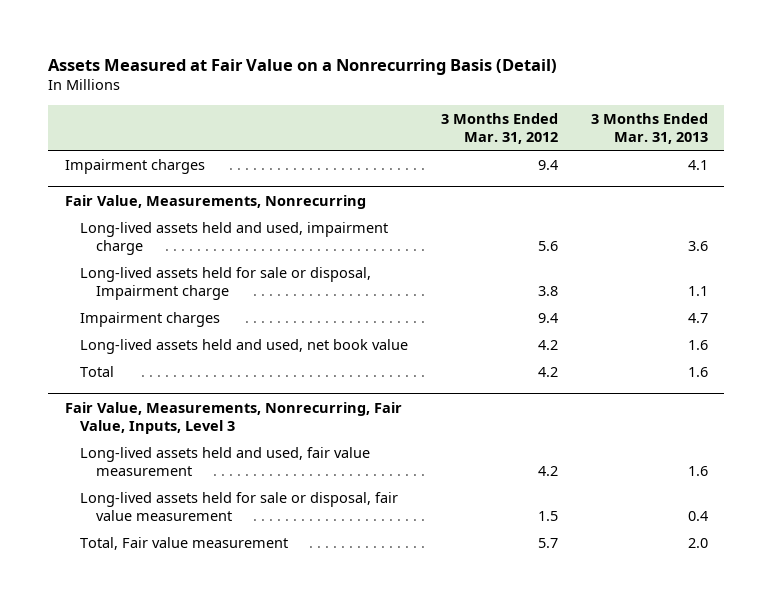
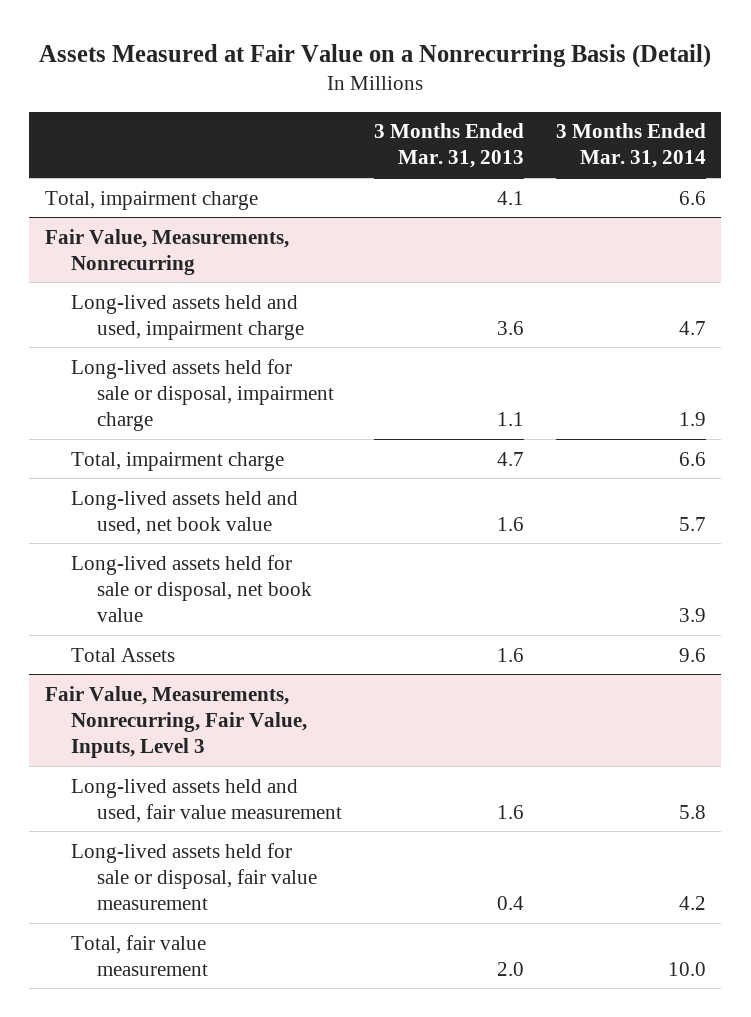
[440,112,558,144] 3 Months Ended Mar. 31, 2012 -> none
none -> [555,123,706,169] 3 Months Ended Mar. 31, 2014
[64,158,205,174] Impairment charges -> [44,190,258,210] Total, impairment charge
[80,266,372,300] Long-lived assets held for sale or disposal, Impairment charge -> [70,358,334,431] Long-lived assets held for sale or disposal, impairment charge
[80,311,221,327] Impairment charges -> [70,451,284,471] Total, impairment charge
none -> [70,554,312,622] Long-lived assets held for sale or disposal, net book value
[80,365,115,377] Total -> [70,647,175,662] Total Assets
[80,536,289,550] Total, Fair value measurement -> [70,934,208,976] Total, fair value measurement

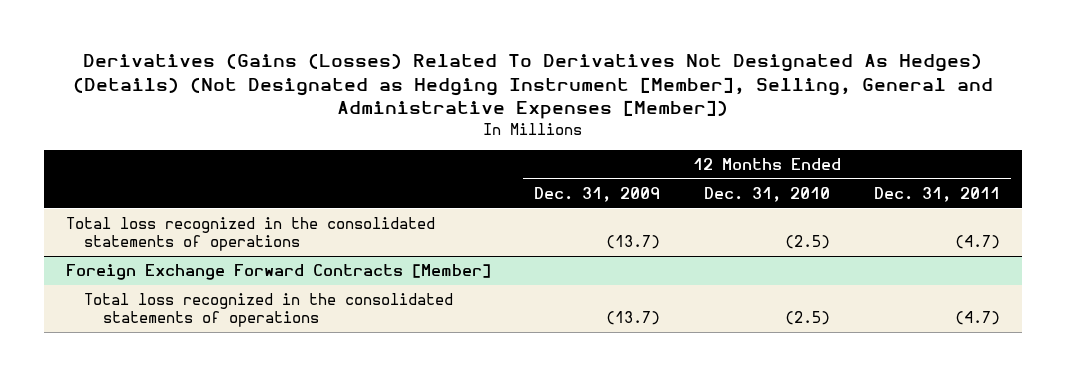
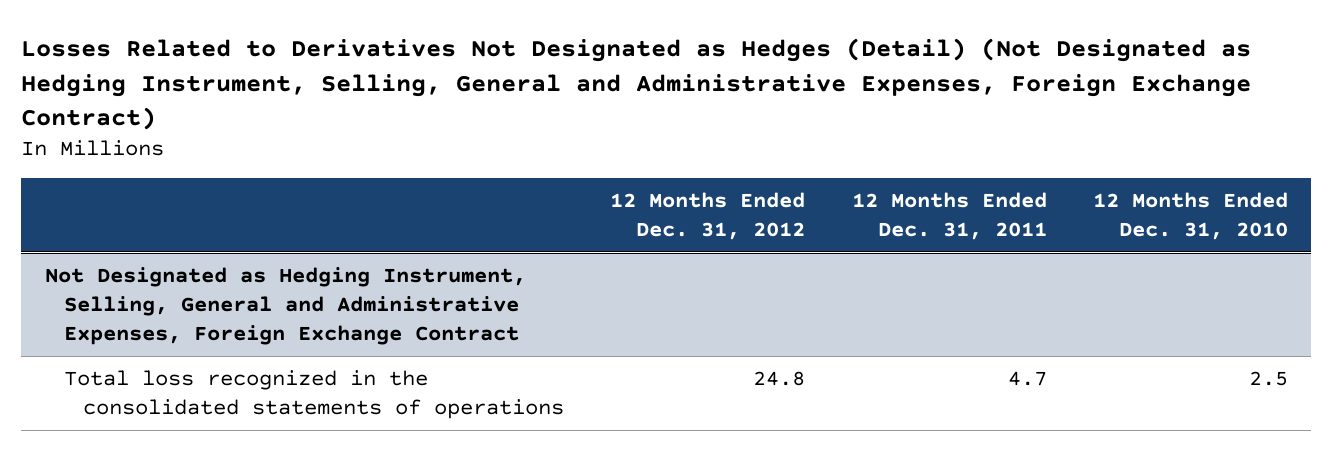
[72,53,993,120] Derivatives (Gains (Losses) Related To Derivatives Not Designated As Hedges) (Details) (Not Designated as Hedging Instrument [Member], Selling, General and Administrative Expenses [Member]) -> [21,38,1252,131] Losses Related to Derivatives Not Designated as Hedges (Detail) (Not Designated as Hedging Instrument, Selling, General and Administrative Expenses, Foreign Exchange Contract)
[534,186,661,202] Dec. 31, 2009 -> none
none -> [610,191,806,240] 12 Months Ended Dec. 31, 2012
[65,264,491,281] Foreign Exchange Forward Contracts [Member] -> none
[84,293,454,328] Total loss recognized in the consolidated statements of operations -> none
none -> [44,267,526,346] Not Designated as Hedging Instrument, Selling, General and Administrative Expenses, Foreign Exchange Contract
[785,235,831,250] (2.5) -> [1249,371,1289,387] 2.5
[955,235,1001,250] (4.7) -> [1007,371,1047,387] 4.7

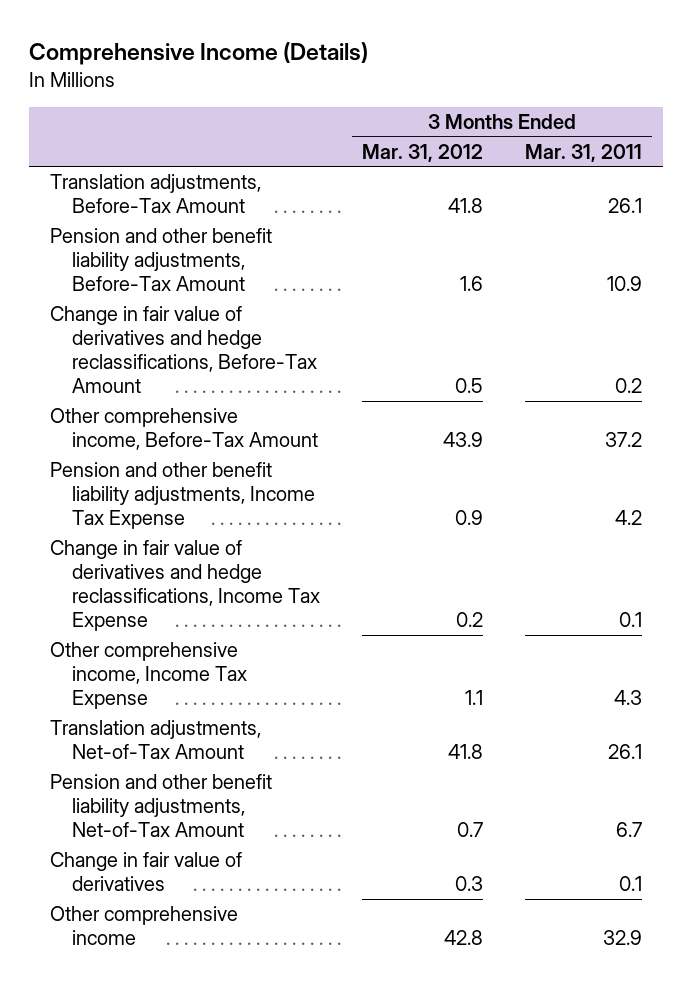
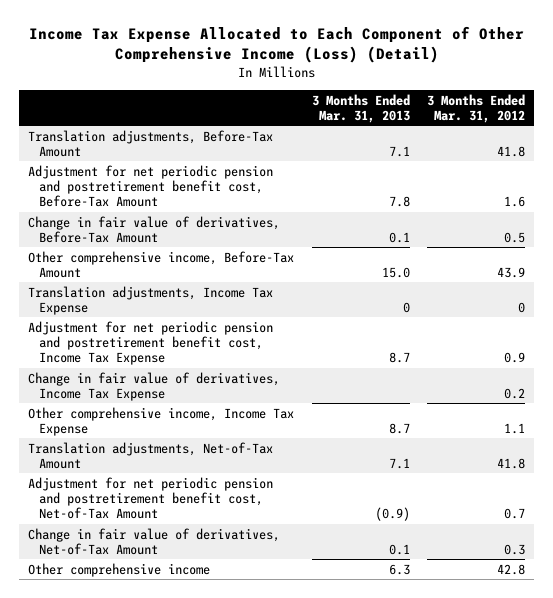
[29,42,369,66] Comprehensive Income (Details) -> [28,26,524,64] Income Tax Expense Allocated to Each Component of Other Comprehensive Income (Loss) (Detail)
[524,143,642,162] Mar. 31, 2011 -> none
none -> [311,93,410,123] 3 Months Ended Mar. 31, 2013
[50,228,273,292] Pension and other benefit liability adjustments, Before-Tax Amount -> [27,164,273,208] Adjustment for net periodic pension and postretirement benefit cost, Before-Tax Amount
[50,306,318,394] Change in fair value of derivatives and hedge reclassifications, Before-Tax Amount -> [27,215,280,243] Change in fair value of derivatives, Before-Tax Amount
none -> [27,285,273,315] Translation adjustments, Income Tax Expense
[50,462,316,530] Pension and other benefit liability adjustments, Income Tax Expense -> [27,320,273,366] Adjustment for net periodic pension and postretirement benefit cost, Income Tax Expense
[50,540,321,632] Change in fair value of derivatives and hedge reclassifications, Income Tax Expense -> [27,371,280,401] Change in fair value of derivatives, Income Tax Expense
[50,774,273,838] Pension and other benefit liability adjustments, Net-of-Tax Amount -> [27,476,273,520] Adjustment for net periodic pension and postretirement benefit cost, Net-of-Tax Amount
[50,852,243,892] Change in fair value of derivatives -> [27,527,280,555] Change in fair value of derivatives, Net-of-Tax Amount

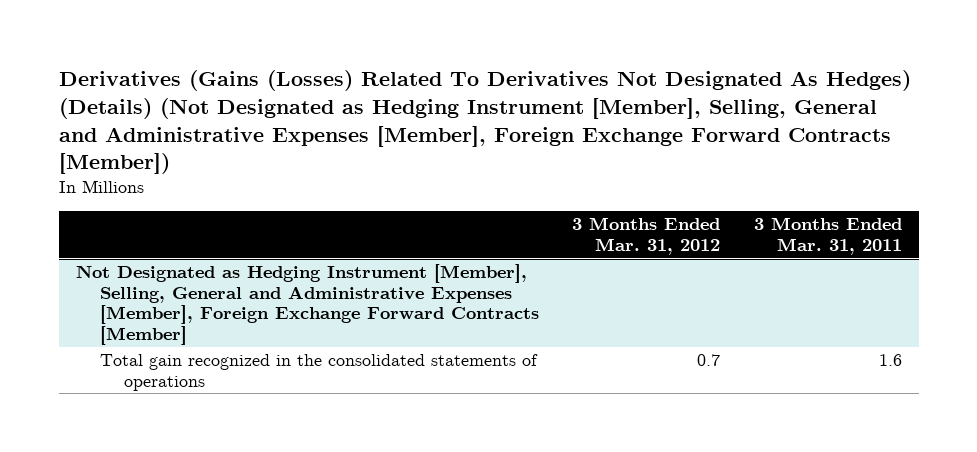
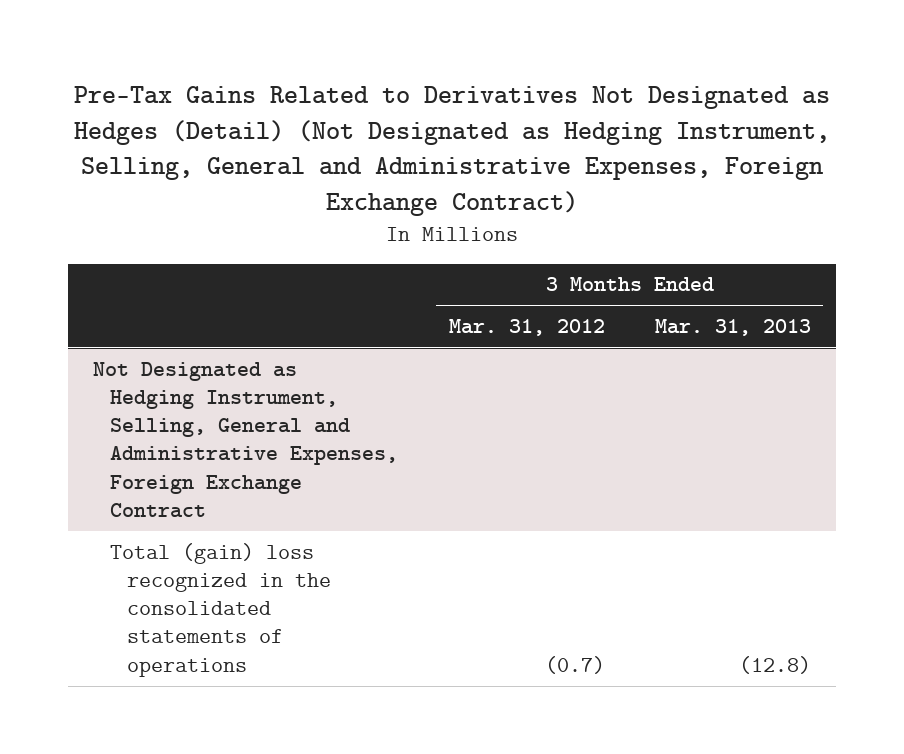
[58,70,911,175] Derivatives (Gains (Losses) Related To Derivatives Not Designated As Hedges) (Details) (Not Designated as Hedging Instrument [Member], Selling, General and Administrative Expenses [Member], Foreign Exchange Forward Contracts [Member]) -> [73,86,830,216] Pre-Tax Gains Related to Derivatives Not Designated as Hedges (Detail) (Not Designated as Hedging Instrument, Selling, General and Administrative Expenses, Foreign Exchange Contract)
[753,217,902,255] 3 Months Ended Mar. 31, 2011 -> none
none -> [654,319,811,337] Mar. 31, 2013
[75,263,539,346] Not Designated as Hedging Instrument [Member], Selling, General and Administrative Expenses [Member], Foreign Exchange Forward Contracts [Member] -> [92,361,399,518] Not Designated as Hedging Instrument, Selling, General and Administrative Expenses, Foreign Exchange Contract
[99,353,538,391] Total gain recognized in the consolidated statements of operations -> [110,542,332,677] Total (gain) loss recognized in the consolidated statements of operations
[697,353,721,366] 0.7 -> [544,655,605,674] (0.7)

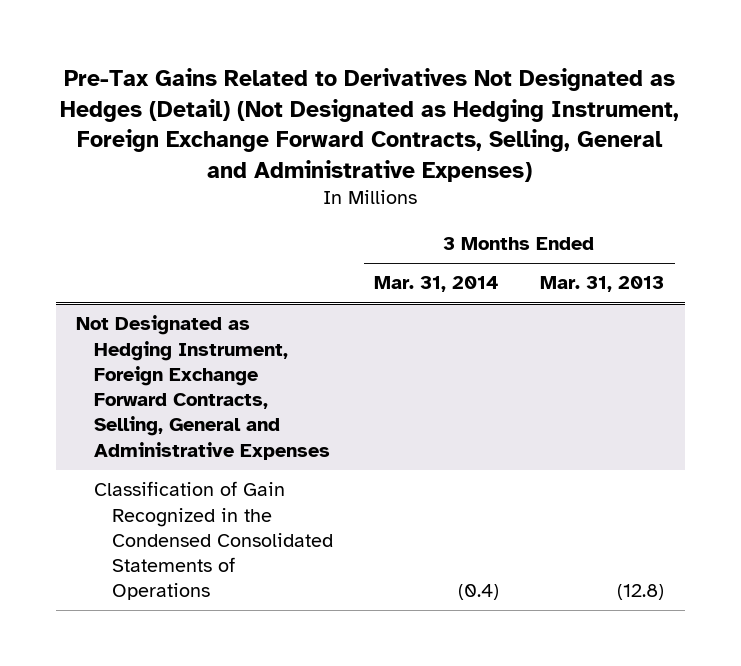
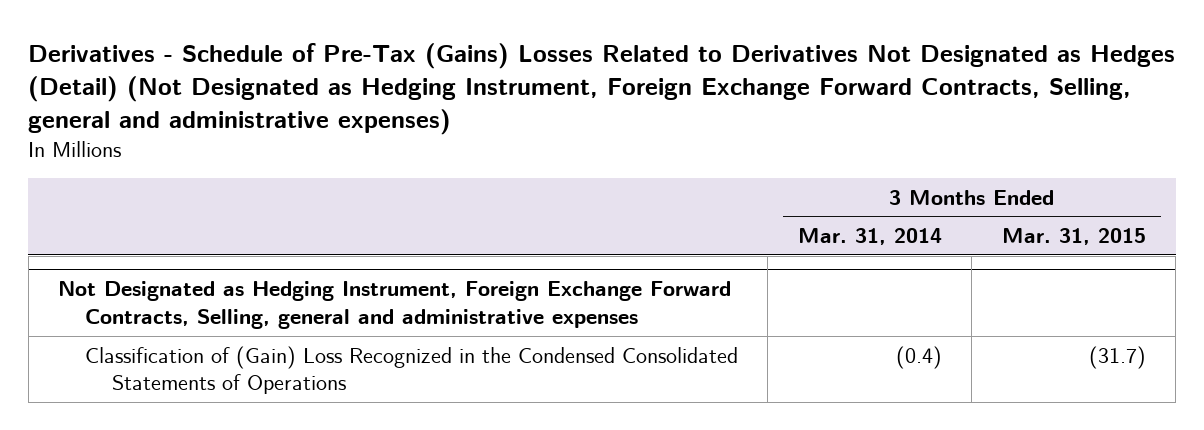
[60,68,680,182] Pre-Tax Gains Related to Derivatives Not Designated as Hedges (Detail) (Not Designated as Hedging Instrument, Foreign Exchange Forward Contracts, Selling, General and Administrative Expenses) -> [28,42,1176,136] Derivatives - Schedule of Pre-Tax (Gains) Losses Related to Derivatives Not Designated as Hedges (Detail) (Not Designated as Hedging Instrument, Foreign Exchange Forward Contracts, Selling, general and administrative expenses)
[540,276,665,293] Mar. 31, 2013 -> none
none -> [1001,228,1146,246] Mar. 31, 2015
[76,315,331,460] Not Designated as Hedging Instrument, Foreign Exchange Forward Contracts, Selling, General and Administrative Expenses -> [58,281,732,330] Not Designated as Hedging Instrument, Foreign Exchange Forward Contracts, Selling, general and administrative expenses
[94,481,334,601] Classification of Gain Recognized in the Condensed Consolidated Statements of Operations -> [85,345,739,395] Classification of (Gain) Loss Recognized in the Condensed Consolidated Statements of Operations

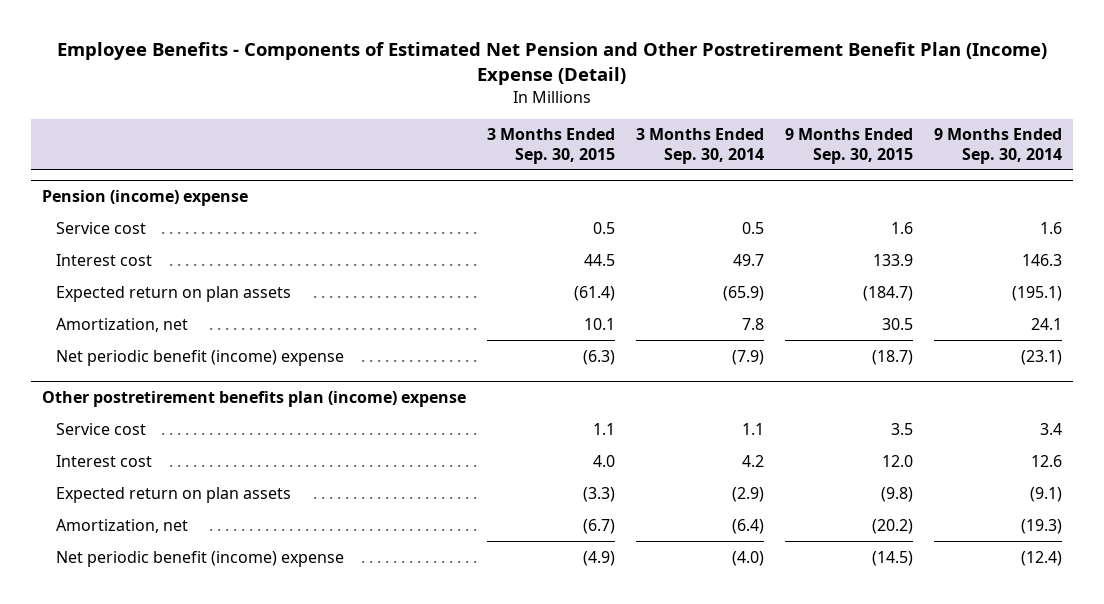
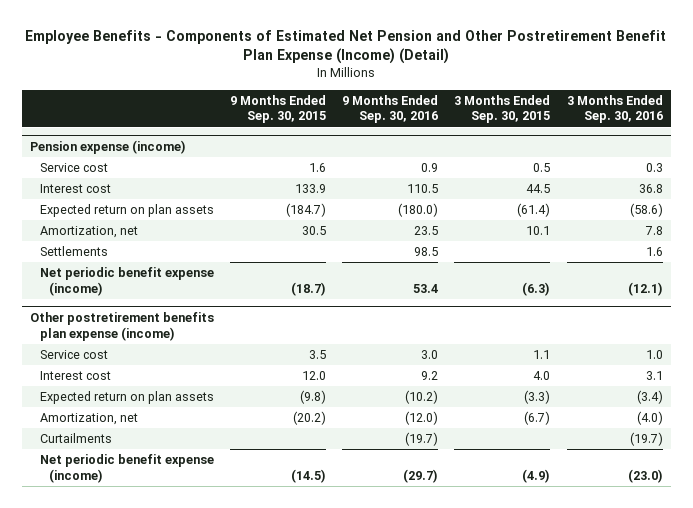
[57,42,1048,86] Employee Benefits - Components of Estimated Net Pension and Other Postretirement Benefit Plan (Income) Expense (Detail) -> [25,30,667,65] Employee Benefits - Components of Estimated Net Pension and Other Postretirement Benefit Plan Expense (Income) (Detail)
[636,128,765,164] 3 Months Ended Sep. 30, 2014 -> none
[934,128,1063,164] 9 Months Ended Sep. 30, 2014 -> none
none -> [342,94,439,124] 9 Months Ended Sep. 30, 2016
none -> [566,94,663,124] 3 Months Ended Sep. 30, 2016
[42,190,249,207] Pension (income) expense -> [30,139,187,154] Pension expense (income)
none -> [39,246,108,257] Settlements
[55,349,344,366] Net periodic benefit (income) expense -> [39,267,214,296] Net periodic benefit expense (income)
[42,391,467,408] Other postretirement benefits plan (income) expense -> [30,311,215,341] Other postretirement benefits plan expense (income)
none -> [39,433,112,444] Curtailments
[55,550,344,567] Net periodic benefit (income) expense -> [39,454,214,483] Net periodic benefit expense (income)

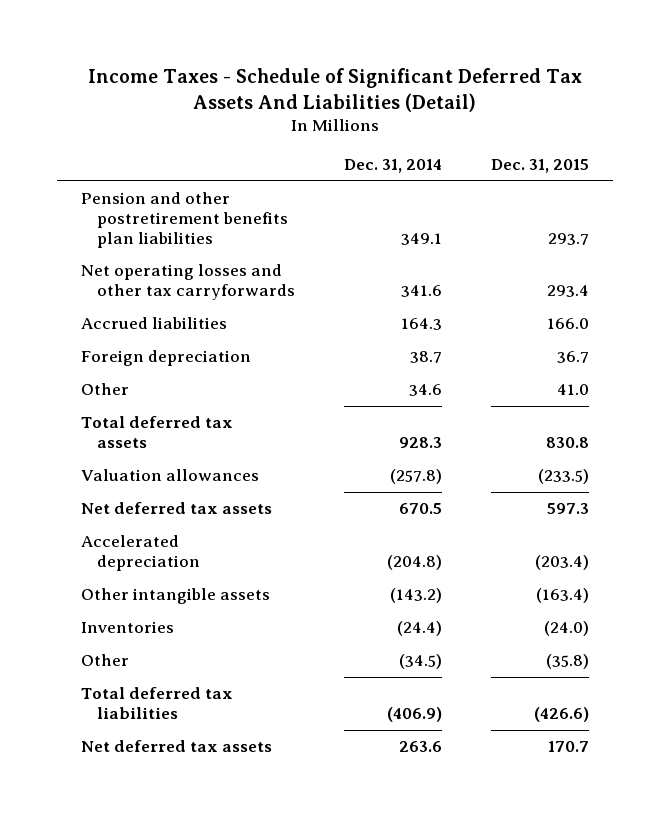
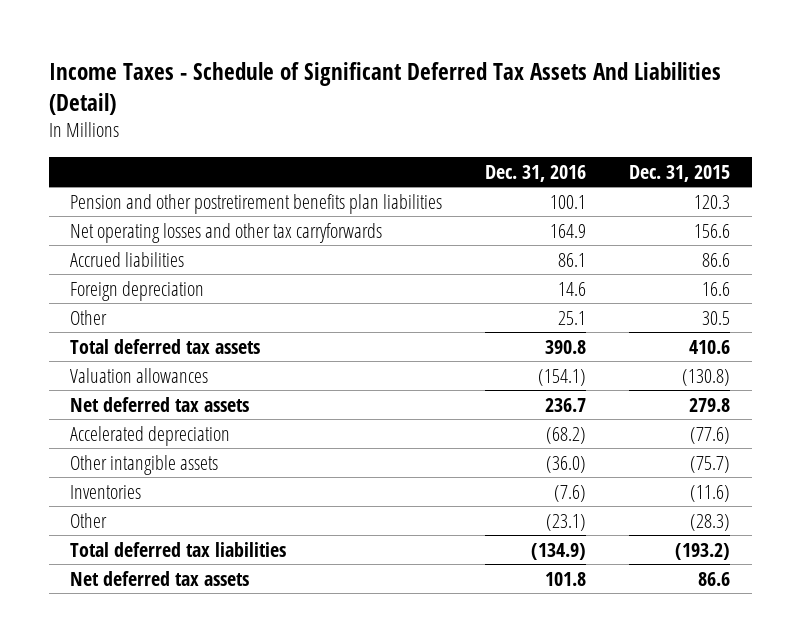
[344,159,443,174] Dec. 31, 2014 -> none
none -> [485,164,587,182] Dec. 31, 2016
[547,232,589,245] 293.7 -> [694,194,731,209] 120.3
[546,284,589,297] 293.4 -> [694,223,731,238] 156.6
[546,318,589,330] 166.0 -> [702,252,731,267] 86.6
[556,351,589,364] 36.7 -> [702,281,731,296] 16.6
[556,384,589,396] 41.0 -> [702,310,731,325] 30.5
[545,436,589,448] 830.8 -> [689,339,731,354] 410.6
[537,469,589,485] (233.5) -> [682,368,731,386] (130.8)
[546,503,589,515] 597.3 -> [689,397,731,412] 279.8
[534,554,589,570] (203.4) -> [690,426,731,444] (77.6)
[535,588,589,604] (163.4) -> [690,455,731,473] (75.7)
[543,621,589,637] (24.0) -> [690,484,731,502] (11.6)
[545,654,589,670] (35.8) -> [690,513,731,531] (28.3)
[533,706,589,722] (426.6) -> [675,542,731,560] (193.2)
[547,741,589,753] 170.7 -> [698,571,731,586] 86.6

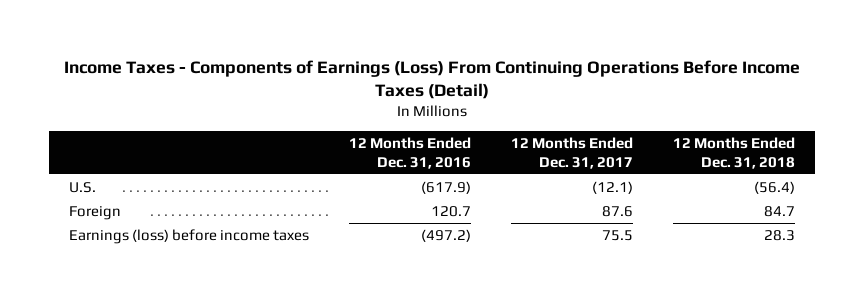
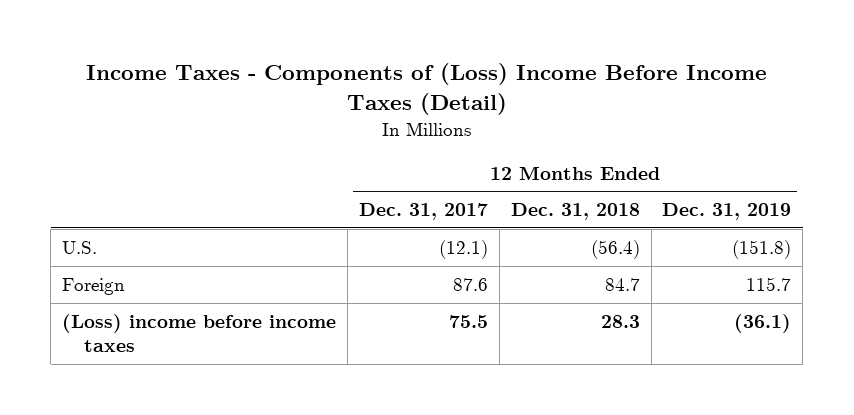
[63,59,800,100] Income Taxes - Components of Earnings (Loss) From Continuing Operations Before Income Taxes (Detail) -> [85,63,767,115] Income Taxes - Components of (Loss) Income Before Income Taxes (Detail)
[349,137,472,169] 12 Months Ended Dec. 31, 2016 -> none
none -> [662,203,792,221] Dec. 31, 2019
[69,228,310,244] Earnings (loss) before income taxes -> [62,313,337,353] (Loss) income before income taxes

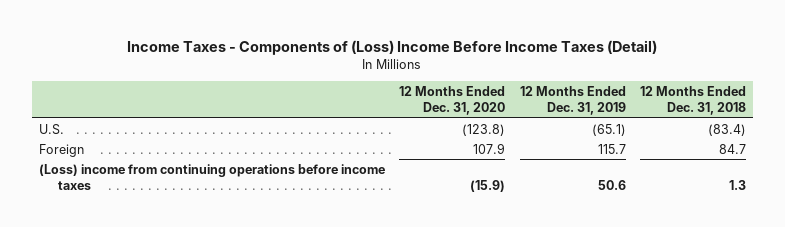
[358,203,488,221] Dec. 31, 2017 -> none
none -> [399,86,506,116] 12 Months Ended Dec. 31, 2020
[590,239,640,259] (56.4) -> [707,123,746,136] (83.4)
[732,239,792,259] (151.8) -> [591,123,626,136] (65.1)
[62,313,337,353] (Loss) income before income taxes -> [38,163,385,190] (Loss) income from continuing operations before income taxes
[600,314,640,328] 28.3 -> [728,179,746,190] 1.3
[734,313,792,333] (36.1) -> [597,179,626,190] 50.6

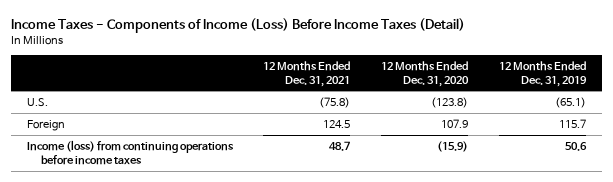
[127,39,658,55] Income Taxes - Components of (Loss) Income Before Income Taxes (Detail) -> [11,17,466,33] Income Taxes - Components of Income (Loss) Before Income Taxes (Detail)
[639,86,746,116] 12 Months Ended Dec. 31, 2018 -> none
none -> [263,60,351,87] 12 Months Ended Dec. 31, 2021
[38,163,385,190] (Loss) income from continuing operations before income taxes -> [26,139,234,165] Income (loss) from continuing operations before income taxes

